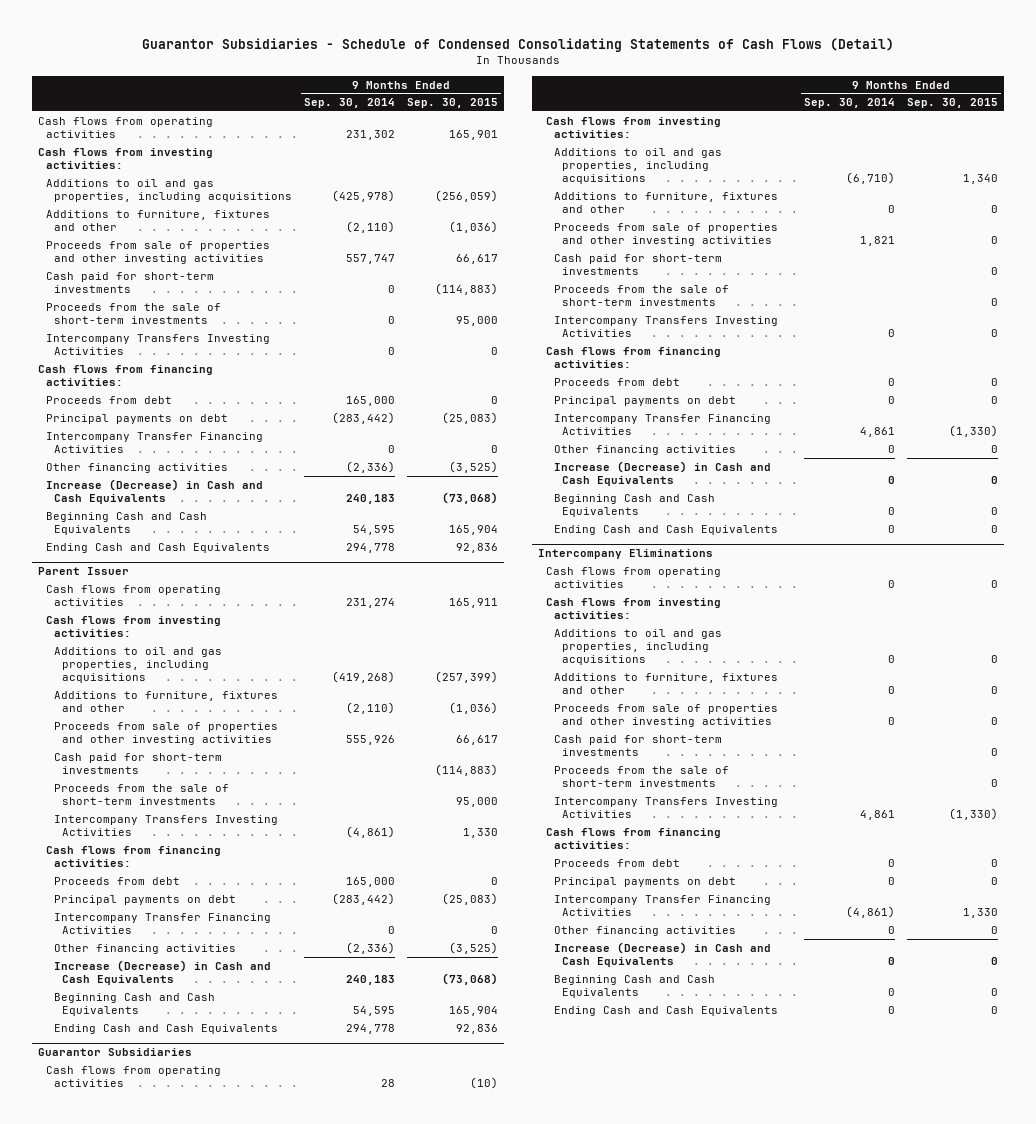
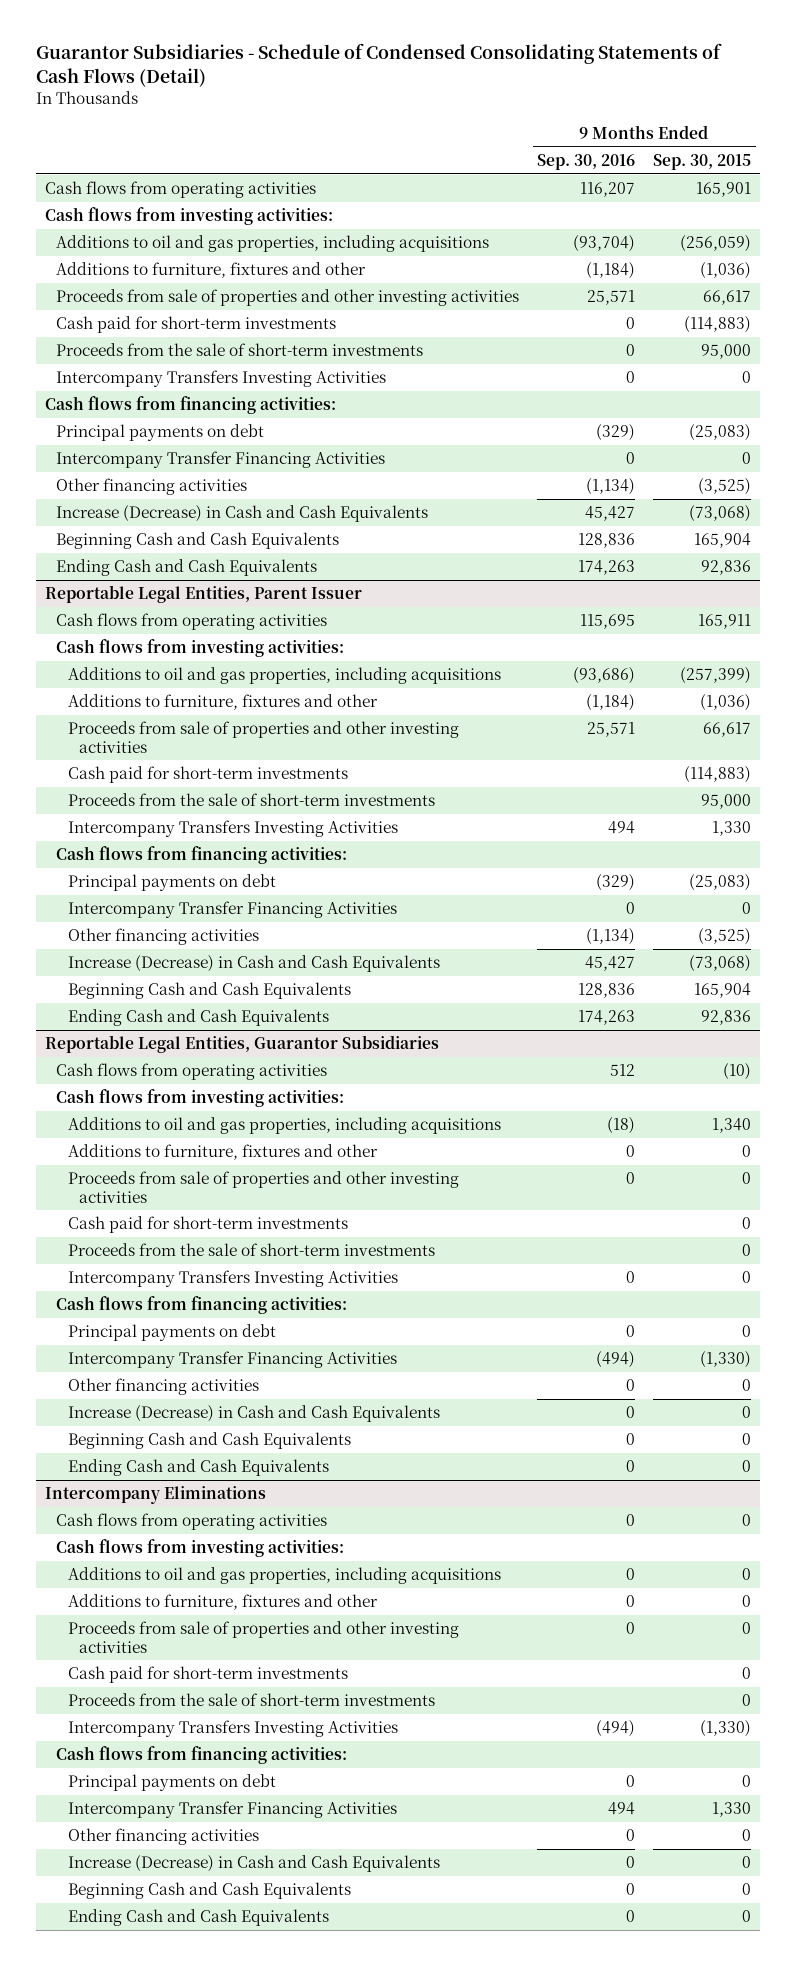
[303,98,395,109] Sep. 30, 2014 -> none
none -> [537,153,636,170] Sep. 30, 2016
[45,395,172,404] Proceeds from debt -> none
[37,567,129,576] Parent Issuer -> none
none -> [44,585,362,604] Reportable Legal Entities, Parent Issuer
[53,876,180,885] Proceeds from debt -> none
[37,1048,192,1057] Guarantor Subsidiaries -> none
none -> [44,1035,439,1054] Reportable Legal Entities, Guarantor Subsidiaries
[553,377,680,386] Proceeds from debt -> none
[553,858,680,867] Proceeds from debt -> none

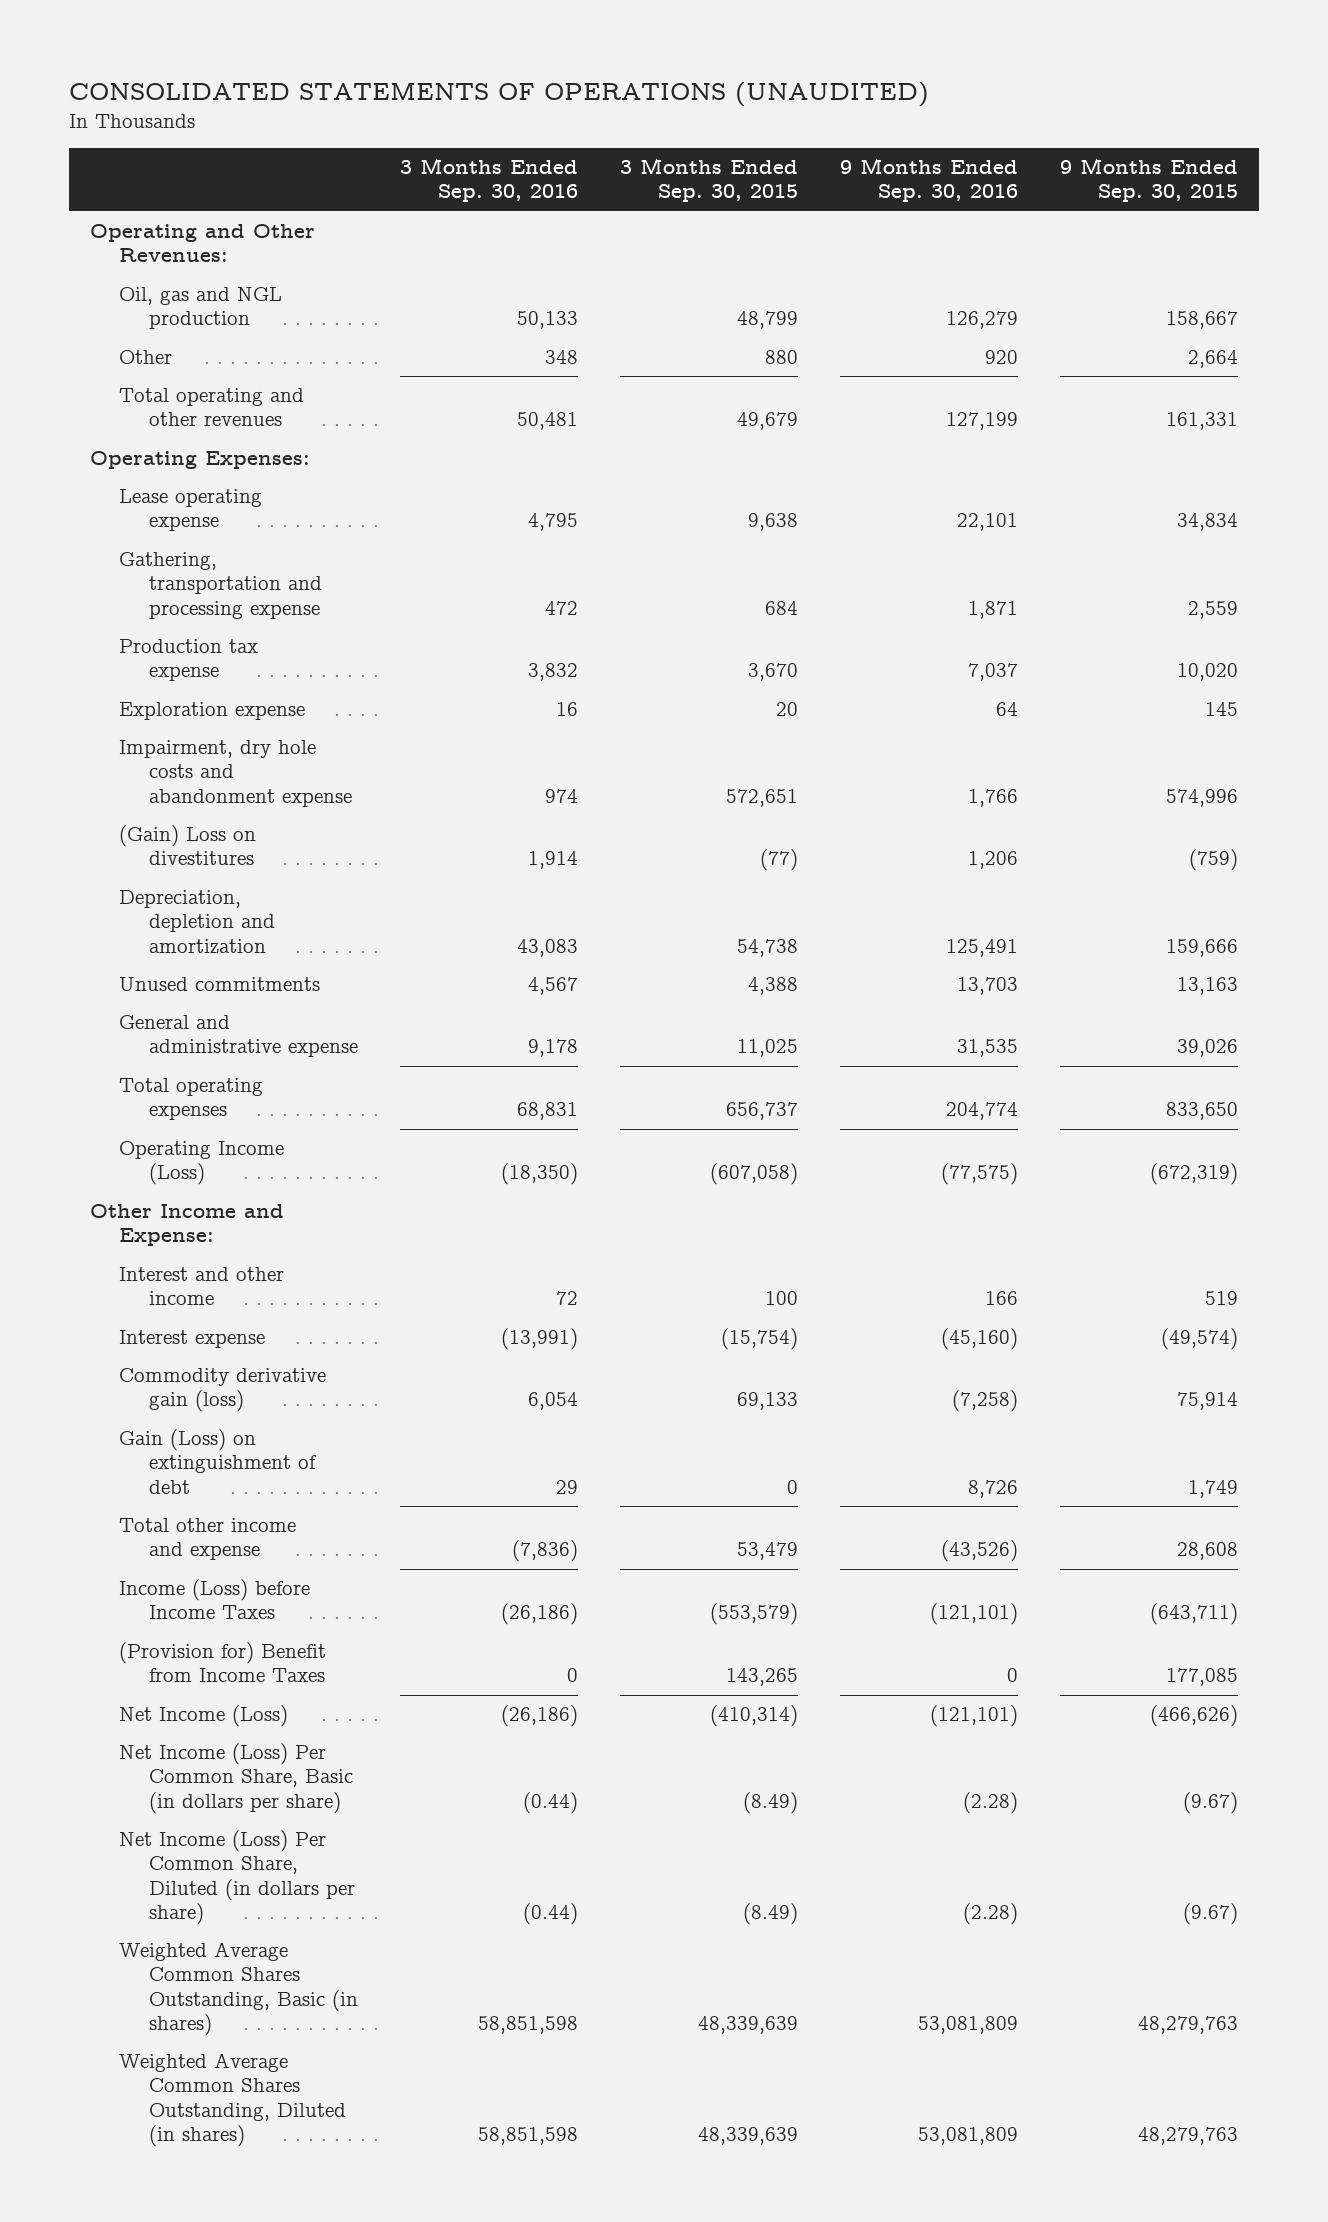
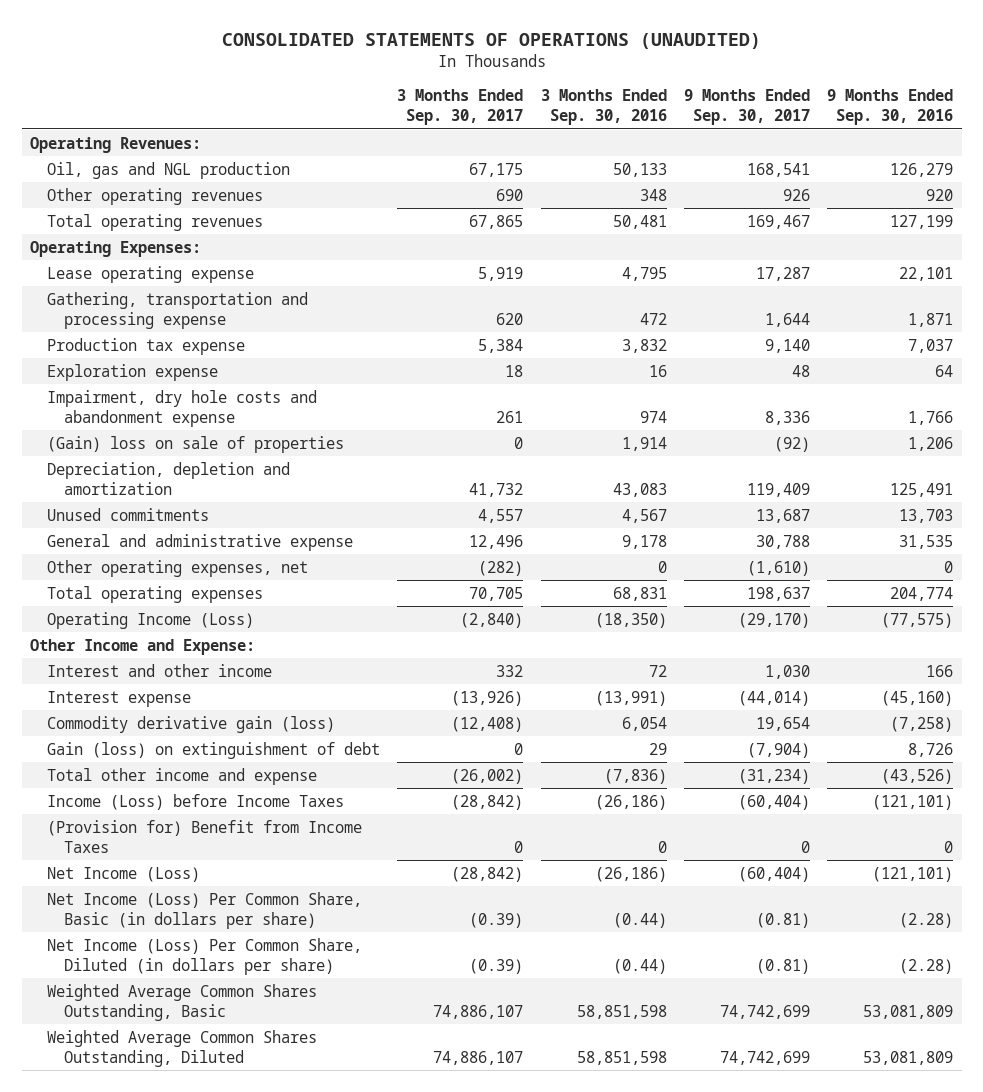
[620,158,799,203] 3 Months Ended Sep. 30, 2015 -> none
[1060,158,1239,203] 9 Months Ended Sep. 30, 2015 -> none
none -> [397,89,524,126] 3 Months Ended Sep. 30, 2017
none -> [683,89,810,126] 9 Months Ended Sep. 30, 2017
[90,224,316,263] Operating and Other Revenues: -> [30,136,202,153] Operating Revenues:
[119,350,173,365] Other -> [47,187,264,205] Other operating revenues
[119,388,305,427] Total operating and other revenues -> [47,213,264,231] Total operating revenues
[119,825,257,866] (Gain) Loss on divestitures -> [47,435,345,453] (Gain) loss on sale of properties
none -> [47,559,309,577] Other operating expenses, net
[119,1429,317,1494] Gain (Loss) on extinguishment of debt -> [47,741,381,759] Gain (loss) on extinguishment of debt
[119,1942,358,2036] Weighted Average Common Shares Outstanding, Basic (in shares) -> [47,983,318,1021] Weighted Average Common Shares Outstanding, Basic
[119,2053,346,2147] Weighted Average Common Shares Outstanding, Diluted (in shares) -> [47,1029,318,1067] Weighted Average Common Shares Outstanding, Diluted

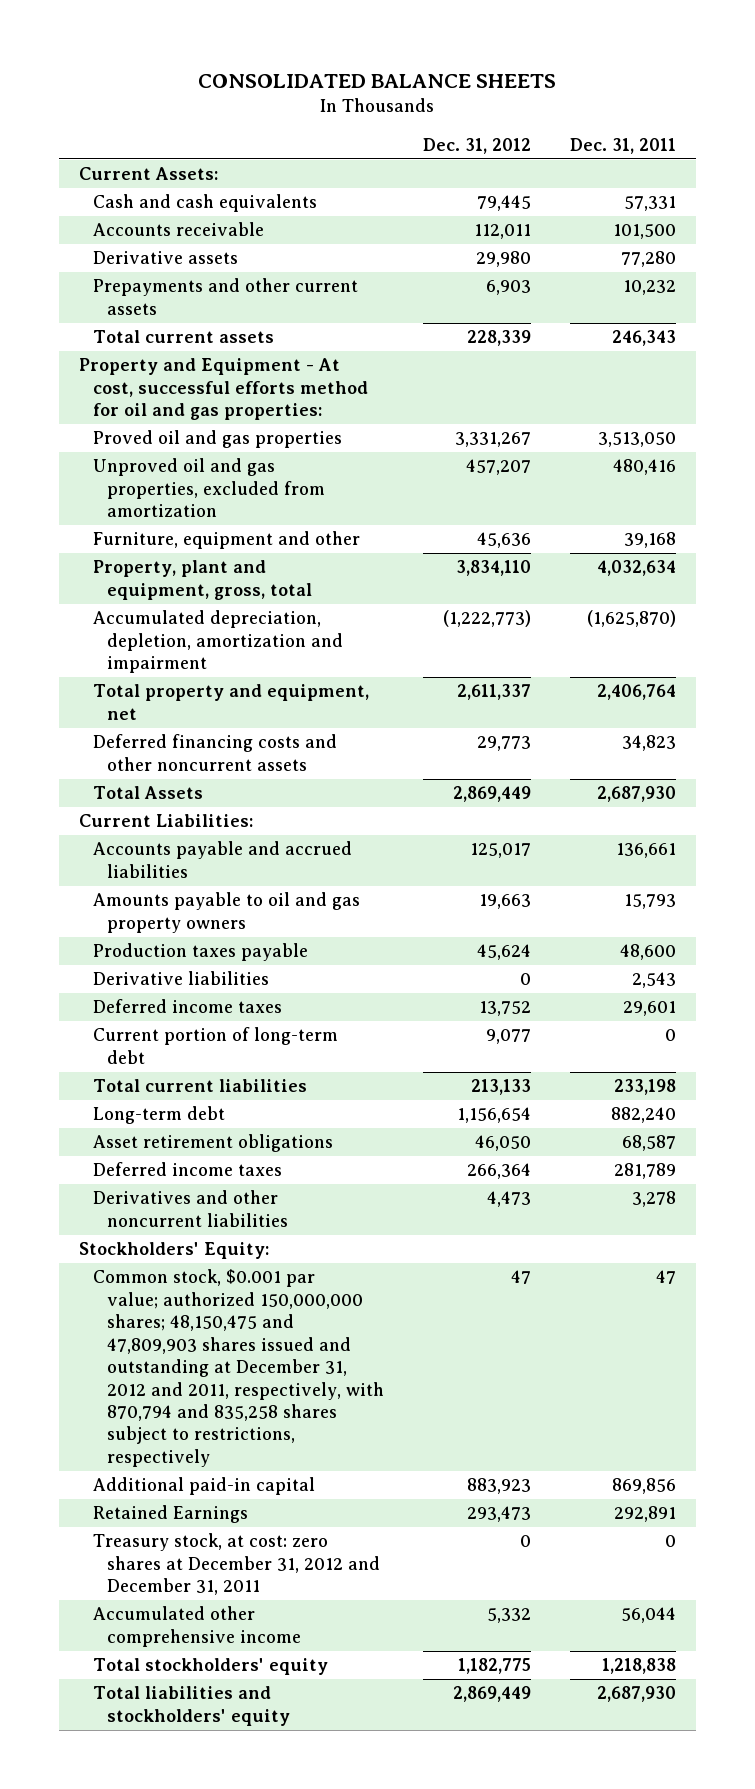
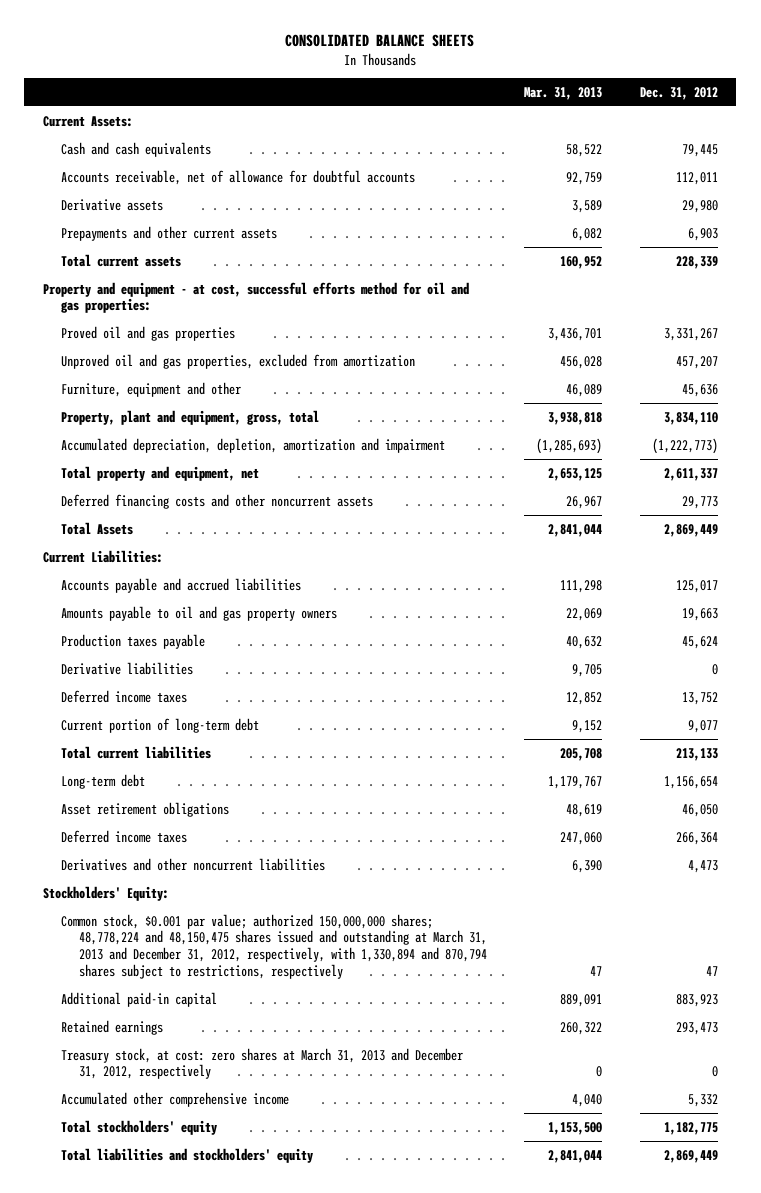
[570,137,677,154] Dec. 31, 2011 -> none
none -> [524,87,603,101] Mar. 31, 2013
[93,222,265,237] Accounts receivable -> [60,169,415,185] Accounts receivable, net of allowance for doubtful accounts
[78,358,369,421] Property and Equipment - At cost, successful efforts method for oil and gas properties: -> [42,281,469,314] Property and equipment - at cost, successful efforts method for oil and gas properties:
[93,1269,385,1467] Common stock, $0.001 par value; authorized 150,000,000 shares; 48,150,475 and 47,809,903 shares issued and outstanding at December 31, 2012 and 2011, respectively, with 870,794 and 835,258 shares subject to restrictions, respectively -> [60,913,487,980] Common stock, $0.001 par value; authorized 150,000,000 shares; 48,778,224 and 48,150,475 shares issued and outstanding at March 31, 2013 and December 31, 2012, respectively, with 1,330,894 and 870,794 shares subject to restrictions, respectively
[93,1505,249,1524] Retained Earnings -> [60,1019,163,1035] Retained earnings
[93,1533,381,1596] Treasury stock, at cost: zero shares at December 31, 2012 and December 31, 2011 -> [60,1047,463,1080] Treasury stock, at cost: zero shares at March 31, 2013 and December 31, 2012, respectively

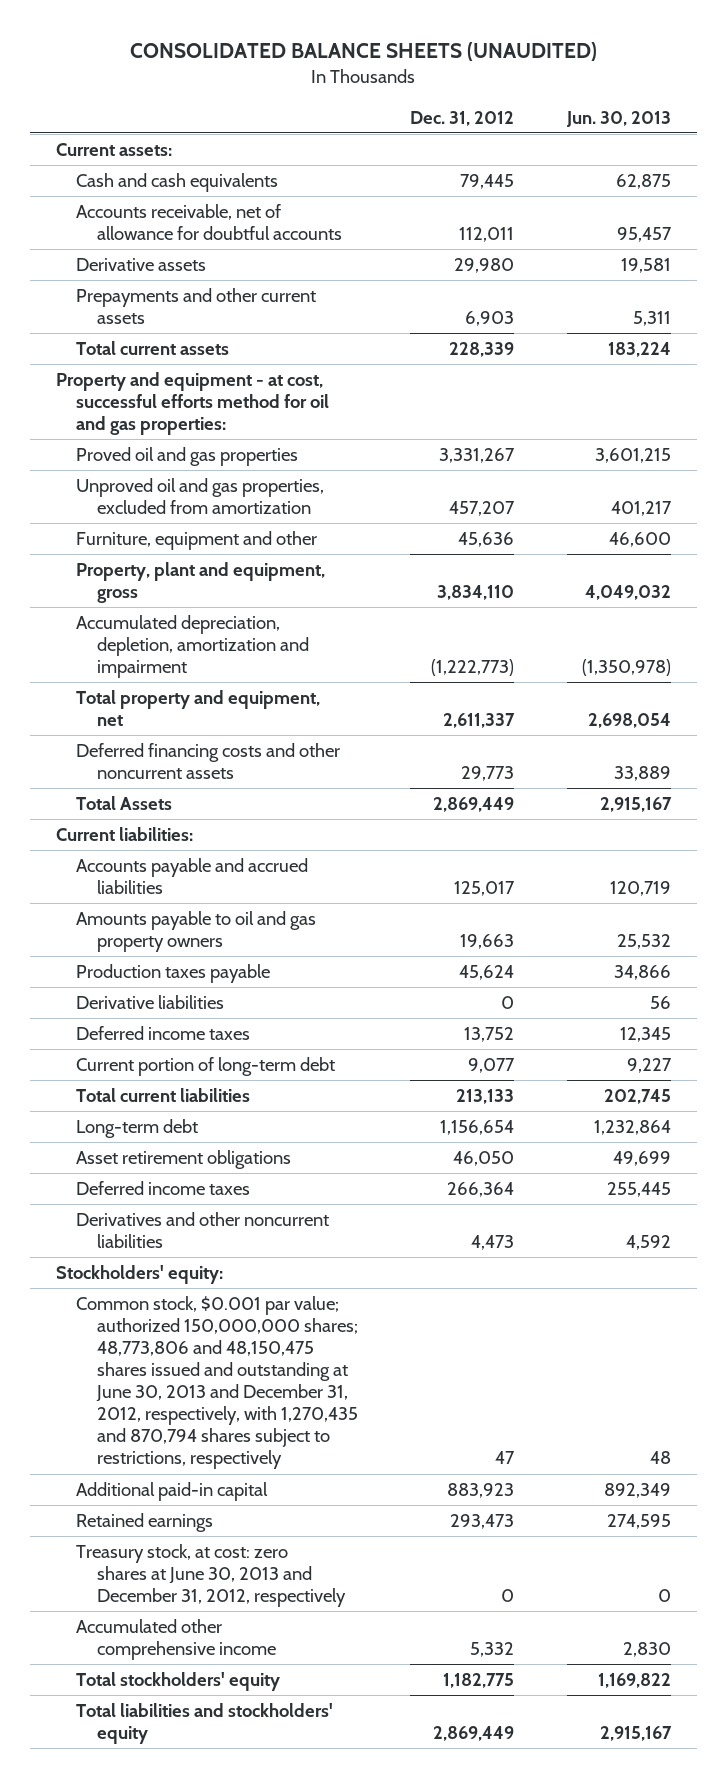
[285,33,475,47] CONSOLIDATED BALANCE SHEETS -> [130,42,598,62] CONSOLIDATED BALANCE SHEETS (UNAUDITED)
[524,87,603,101] Mar. 31, 2013 -> none
none -> [565,110,671,127] Jun. 30, 2013
[42,115,133,127] Current Assets: -> [56,143,173,157] Current assets:
[60,409,319,425] Property, plant and equipment, gross, total -> [76,562,326,604] Property, plant and equipment, gross
[42,549,163,563] Current Liabilities: -> [56,827,194,842] Current liabilities:
[42,885,169,901] Stockholders' Equity: -> [56,1265,224,1285] Stockholders' equity:
[60,913,487,980] Common stock, $0.001 par value; authorized 150,000,000 shares; 48,778,224 and 48,150,475 shares issued and outstanding at March 31, 2013 and December 31, 2012, respectively, with 1,330,894 and 870,794 shares subject to restrictions, respectively -> [76,1296,358,1470] Common stock, $0.001 par value; authorized 150,000,000 shares; 48,773,806 and 48,150,475 shares issued and outstanding at June 30, 2013 and December 31, 2012, respectively, with 1,270,435 and 870,794 shares subject to restrictions, respectively
[60,1047,463,1080] Treasury stock, at cost: zero shares at March 31, 2013 and December 31, 2012, respectively -> [76,1544,346,1608] Treasury stock, at cost: zero shares at June 30, 2013 and December 31, 2012, respectively

